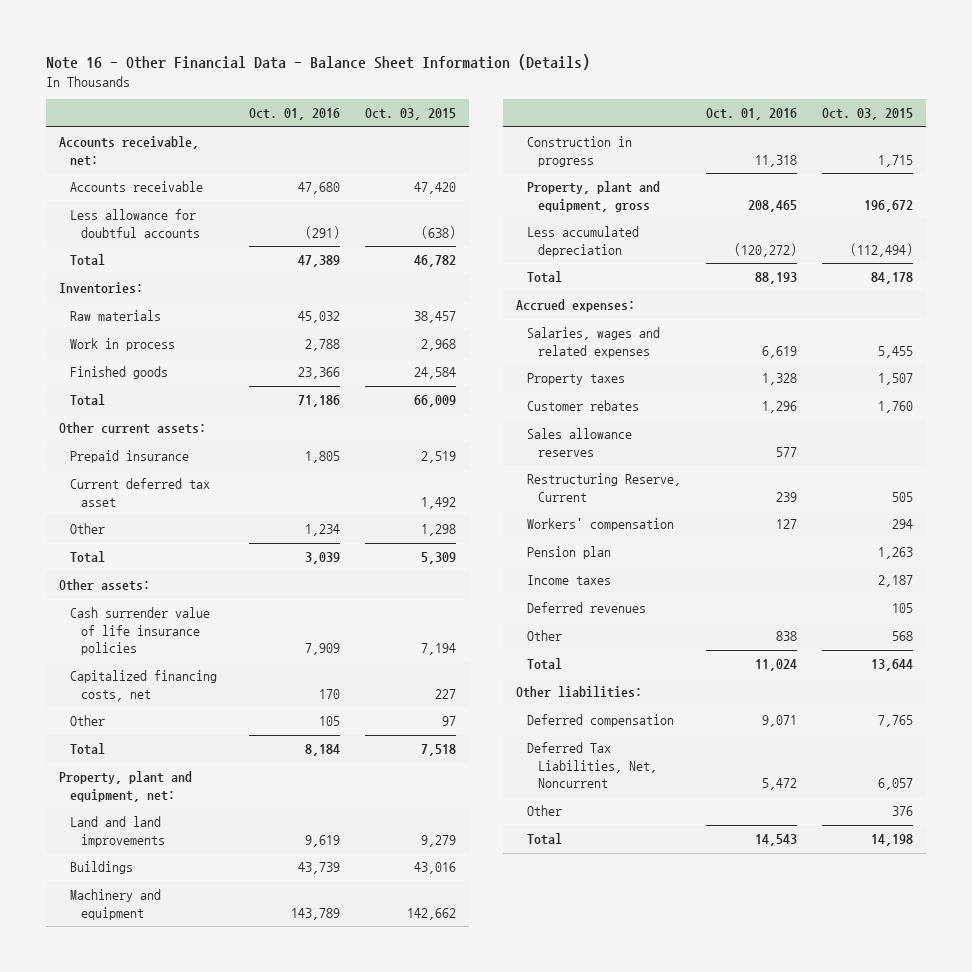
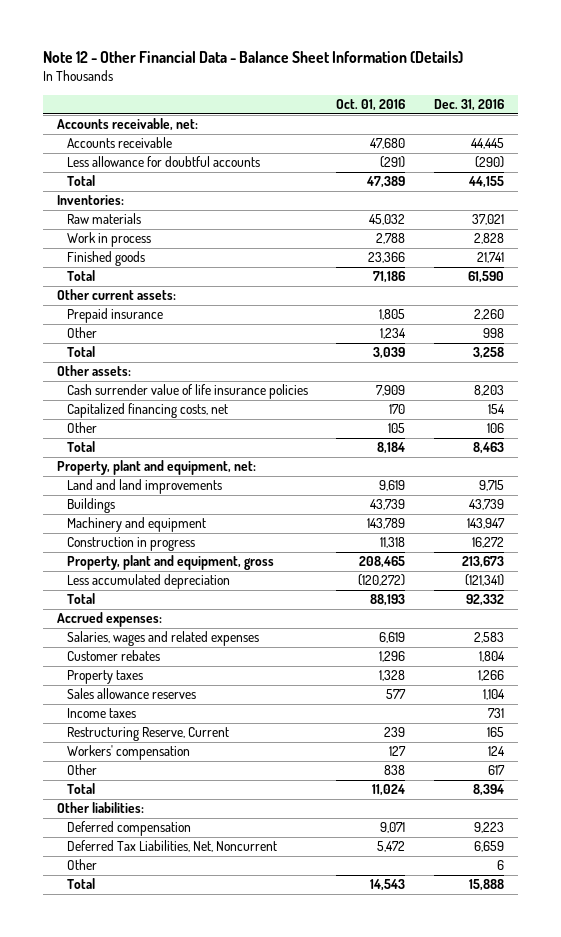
[46,54,591,71] Note 16 - Other Financial Data - Balance Sheet Information (Details) -> [42,51,463,64] Note 12 - Other Financial Data - Balance Sheet Information (Details)
[365,108,457,121] Oct. 03, 2015 -> none
none -> [433,99,504,112] Dec. 31, 2016
[69,478,210,507] Current deferred tax asset -> none
[526,373,625,386] Property taxes -> [66,670,143,685] Property taxes
[526,575,611,586] Income taxes -> [66,708,136,719] Income taxes
[526,546,611,560] Pension plan -> none
[526,602,646,614] Deferred revenues -> none

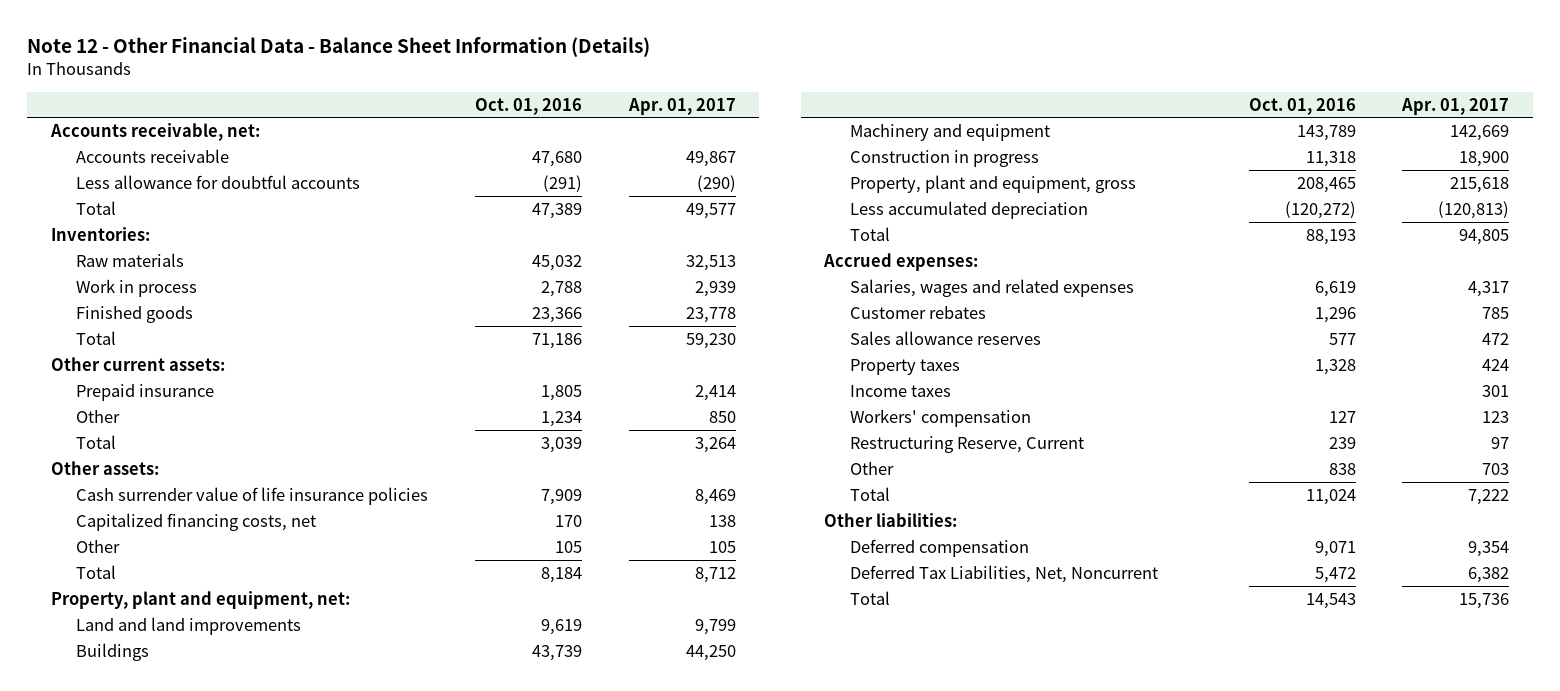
[433,99,504,112] Dec. 31, 2016 -> none
none -> [628,97,737,115] Apr. 01, 2017
[66,670,143,685] Property taxes -> [849,358,960,375] Property taxes
[66,727,229,742] Restructuring Reserve, Current -> [849,435,1084,453] Restructuring Reserve, Current
[66,859,97,871] Other -> none

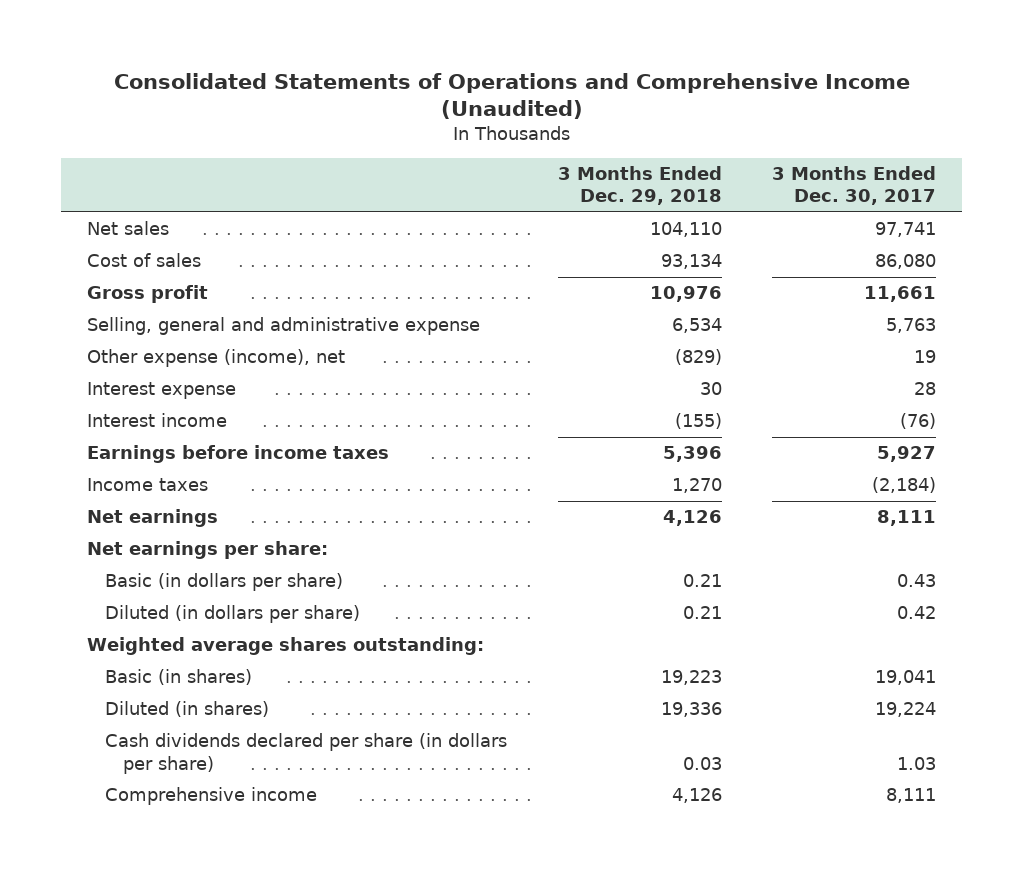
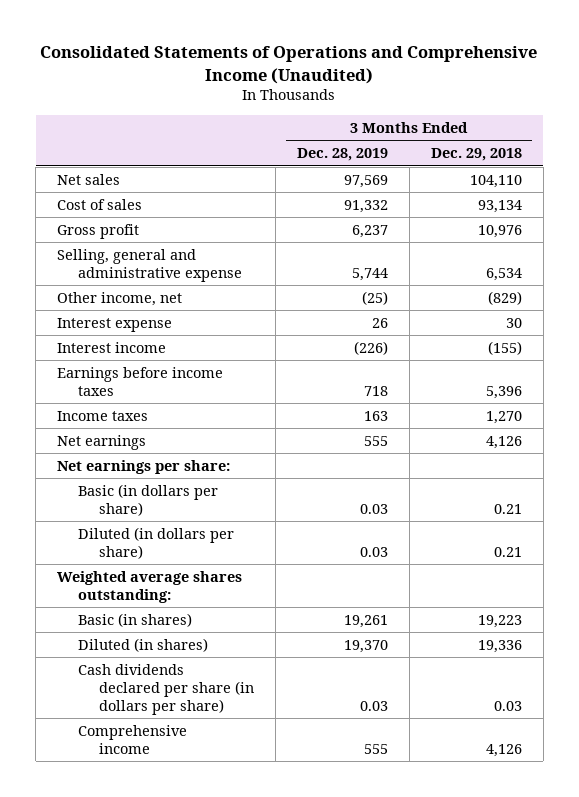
[772,165,937,206] 3 Months Ended Dec. 30, 2017 -> none
none -> [297,148,389,162] Dec. 28, 2019
[86,349,345,368] Other expense (income), net -> [56,291,182,306] Other income, net

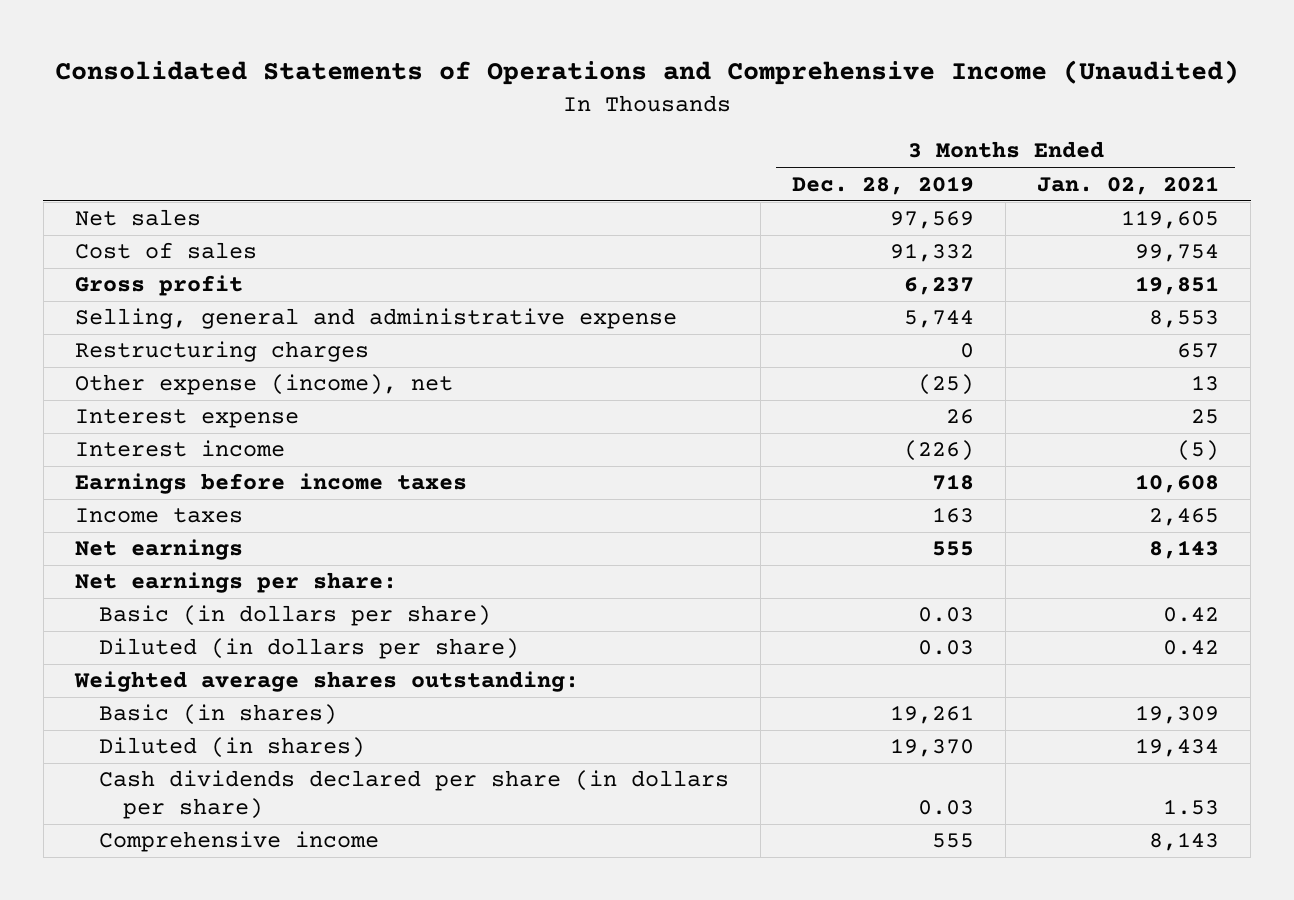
[430,148,522,162] Dec. 29, 2018 -> none
none -> [1037,175,1220,195] Jan. 02, 2021
none -> [74,341,369,363] Restructuring charges
[56,291,182,306] Other income, net -> [74,374,453,396] Other expense (income), net

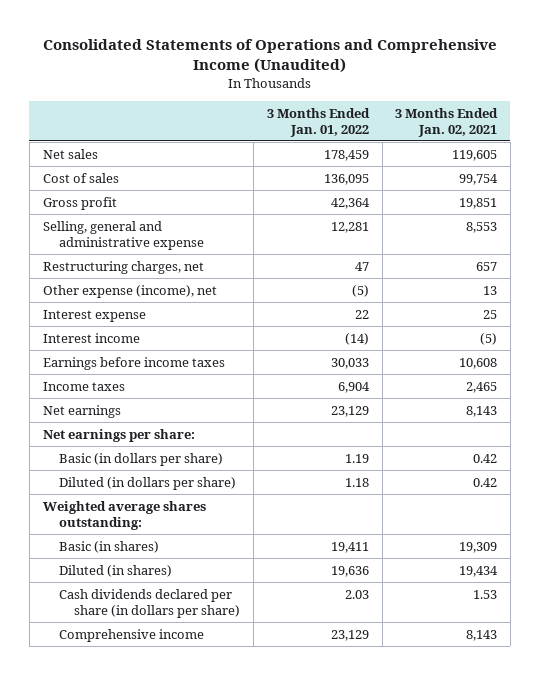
[792,175,975,195] Dec. 28, 2019 -> none
none -> [266,107,370,137] 3 Months Ended Jan. 01, 2022
[74,341,369,363] Restructuring charges -> [42,260,204,274] Restructuring charges, net

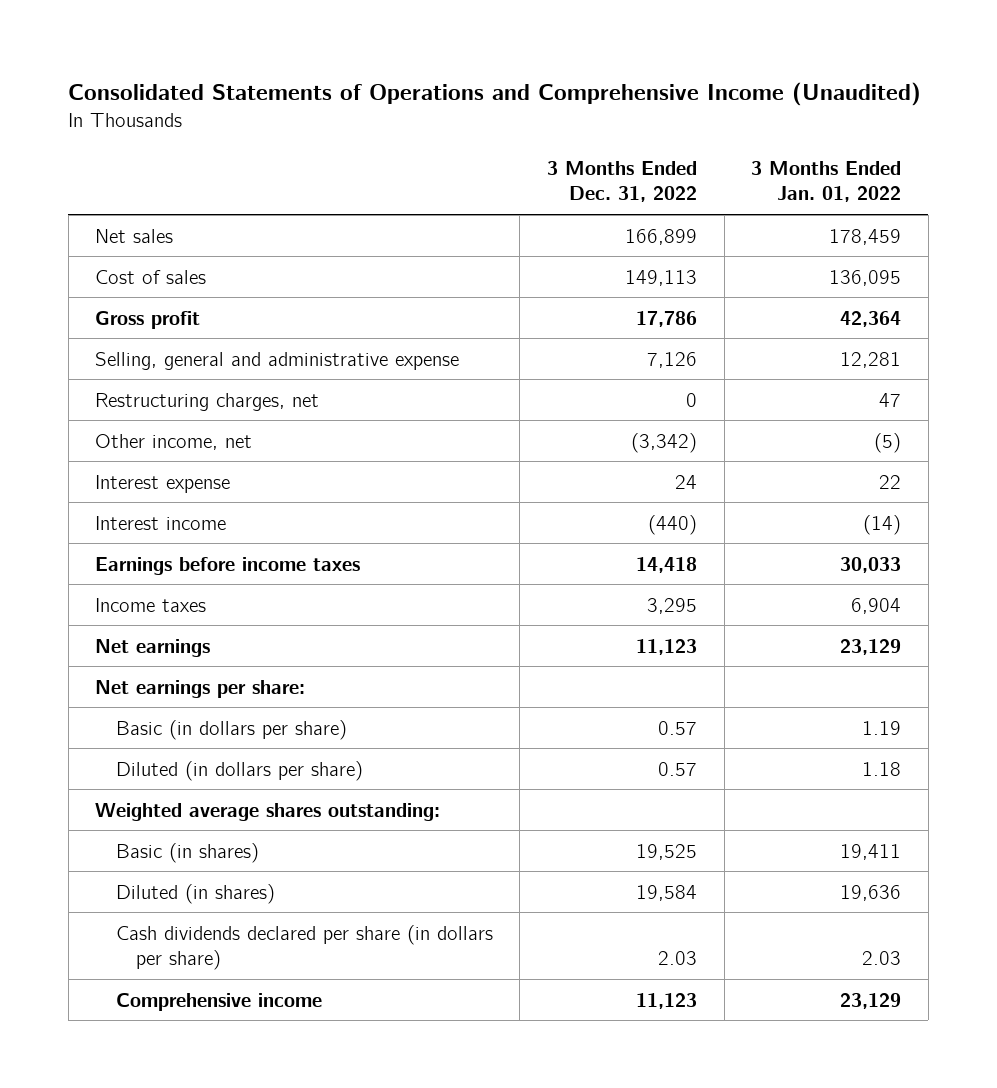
[395,107,499,137] 3 Months Ended Jan. 02, 2021 -> none
none -> [547,160,698,203] 3 Months Ended Dec. 31, 2022
[42,284,217,298] Other expense (income), net -> [95,433,253,450] Other income, net

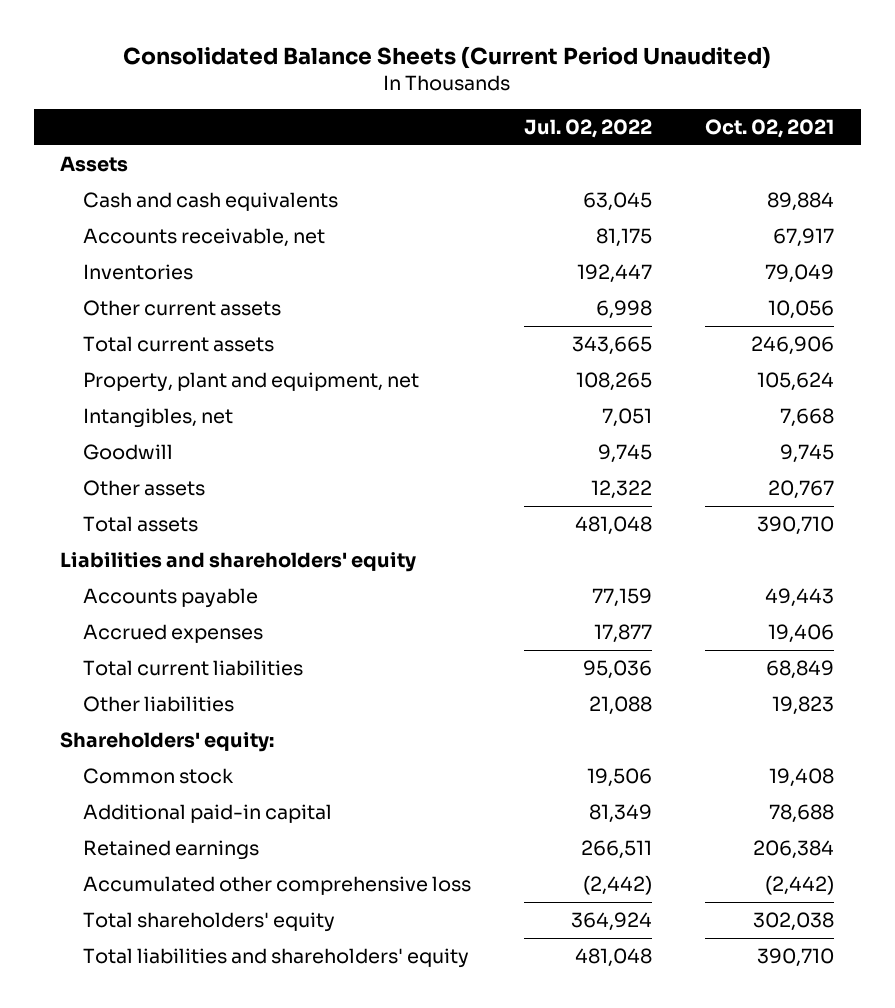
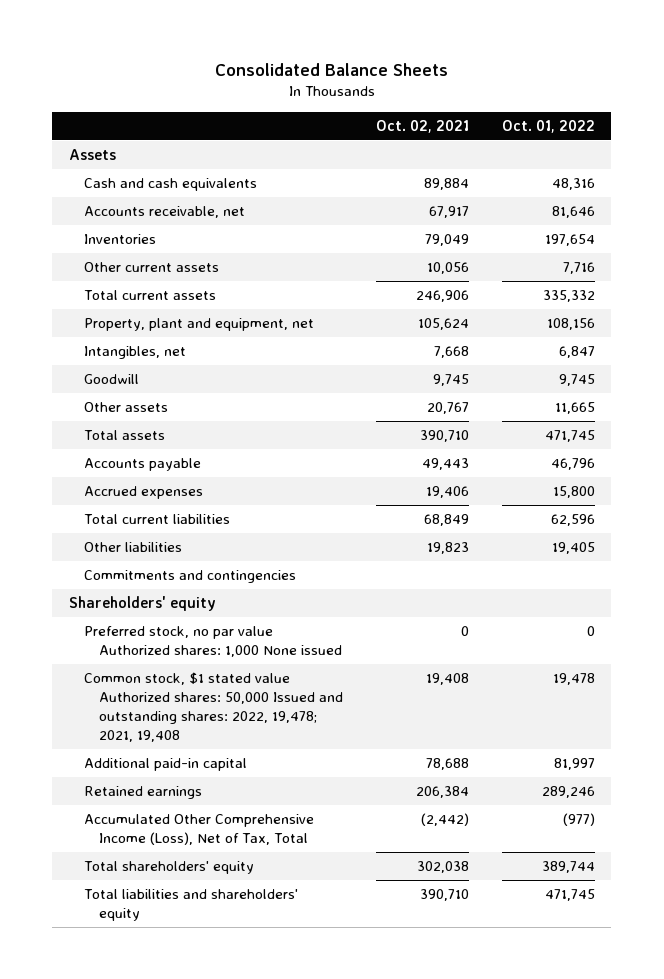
[123,45,772,69] Consolidated Balance Sheets (Current Period Unaudited) -> [214,62,448,76] Consolidated Balance Sheets
[524,118,653,138] Jul. 02, 2022 -> none
none -> [501,119,595,133] Oct. 01, 2022
[60,551,417,572] Liabilities and shareholders' equity -> none
none -> [83,570,296,584] Commitments and contingencies
[60,731,275,752] Shareholders' equity: -> [68,596,216,612] Shareholders' equity
none -> [83,626,342,658] Preferred stock, no par value Authorized shares: 1,000 None issued
[82,767,234,784] Common stock -> [83,672,343,743] Common stock, $1 stated value Authorized shares: 50,000 Issued and outstanding shares: 2022, 19,478; 2021, 19,408
[82,875,471,895] Accumulated other comprehensive loss -> [83,814,314,846] Accumulated Other Comprehensive Income (Loss), Net of Tax, Total

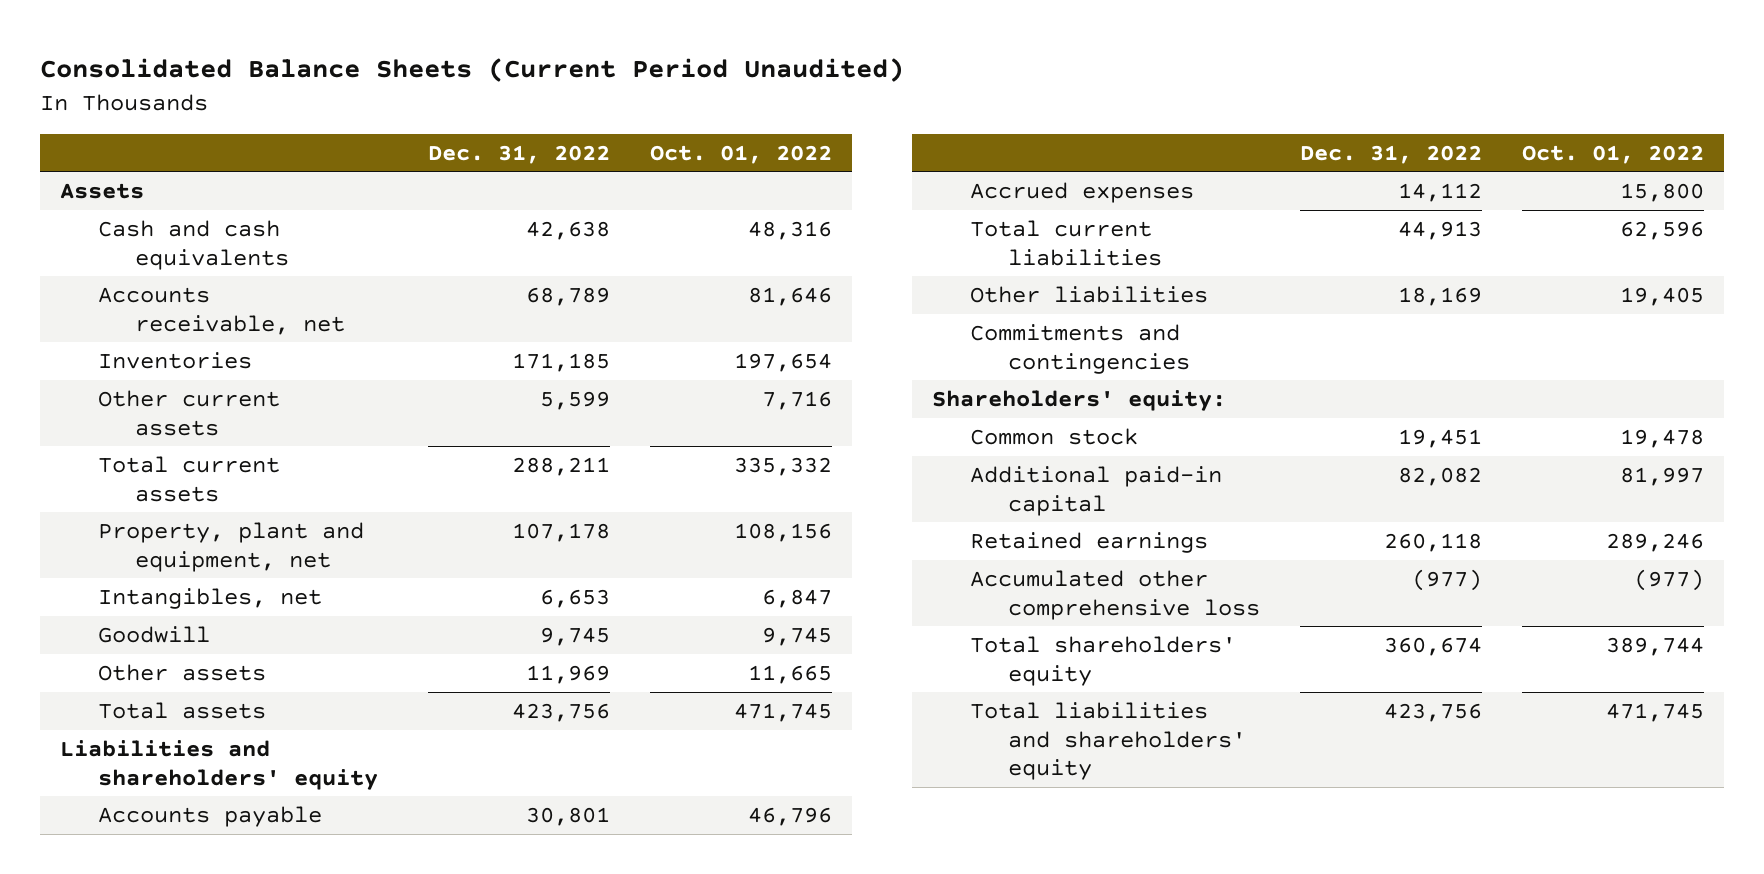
[214,62,448,76] Consolidated Balance Sheets -> [39,58,904,83] Consolidated Balance Sheets (Current Period Unaudited)
[375,119,469,133] Oct. 02, 2021 -> none
none -> [427,144,610,164] Dec. 31, 2022
none -> [59,739,378,790] Liabilities and shareholders' equity
[83,626,342,658] Preferred stock, no par value Authorized shares: 1,000 None issued -> none
[68,596,216,612] Shareholders' equity -> [932,389,1227,411] Shareholders' equity:
[83,672,343,743] Common stock, $1 stated value Authorized shares: 50,000 Issued and outstanding shares: 2022, 19,478; 2021, 19,408 -> [969,427,1138,445] Common stock
[83,814,314,846] Accumulated Other Comprehensive Income (Loss), Net of Tax, Total -> [969,569,1260,620] Accumulated other comprehensive loss

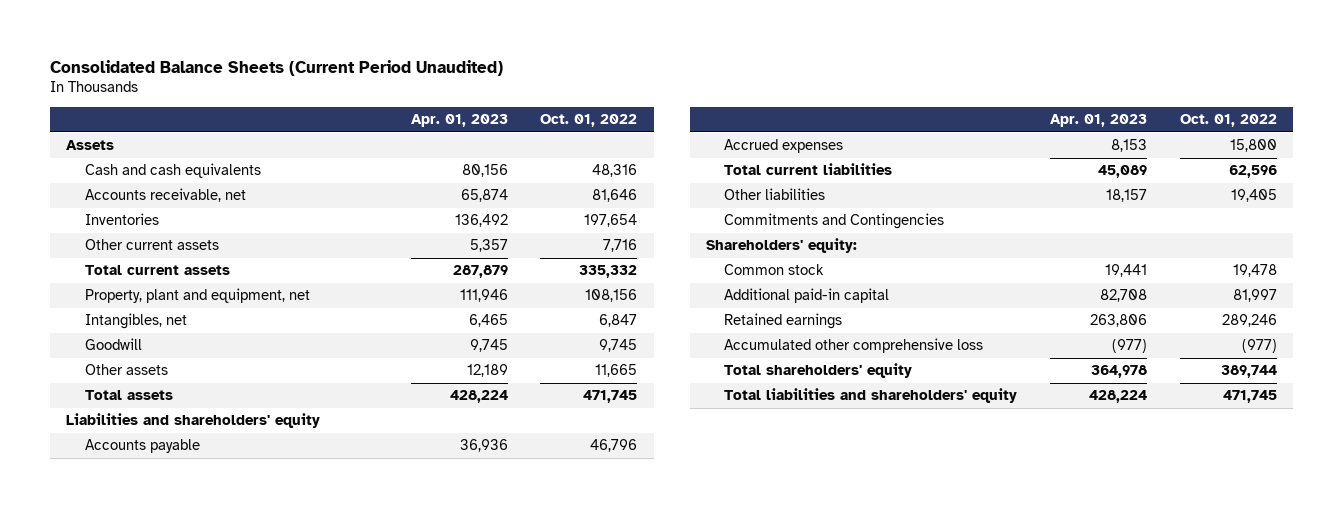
[427,144,610,164] Dec. 31, 2022 -> none
none -> [410,114,508,128] Apr. 01, 2023
[969,323,1190,374] Commitments and contingencies -> [724,213,945,230] Commitments and Contingencies

